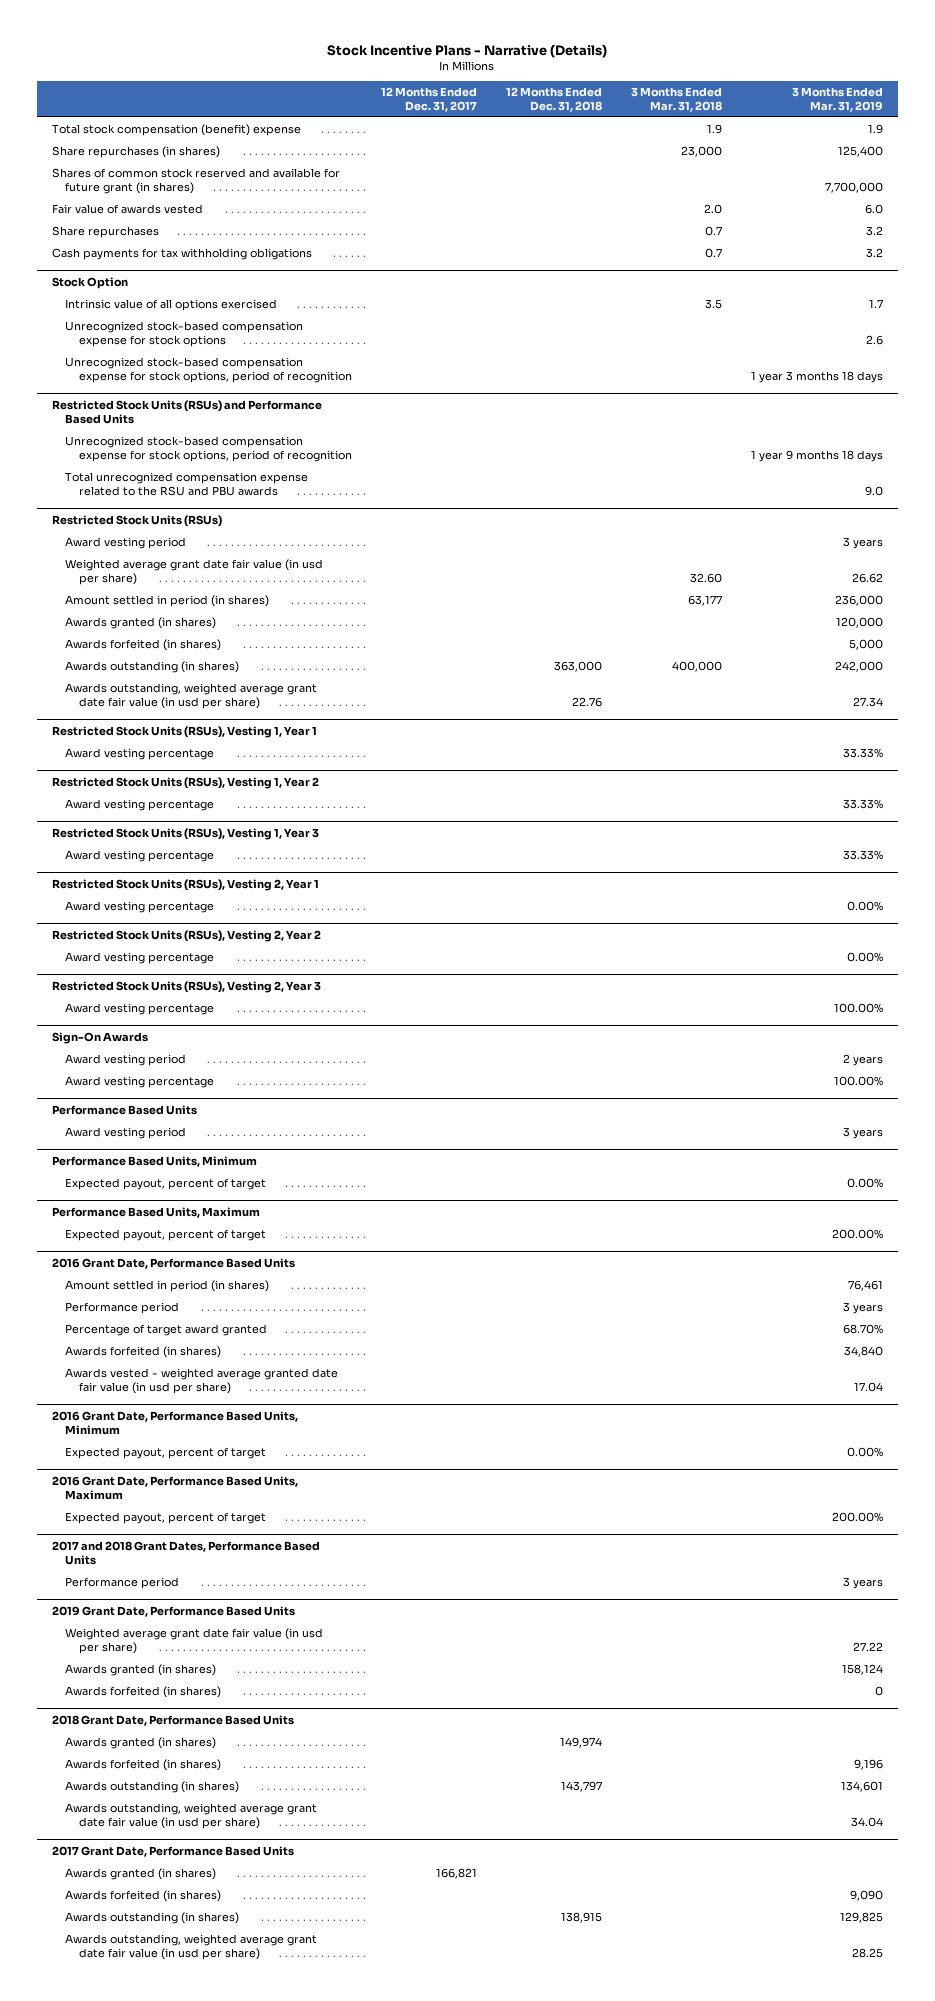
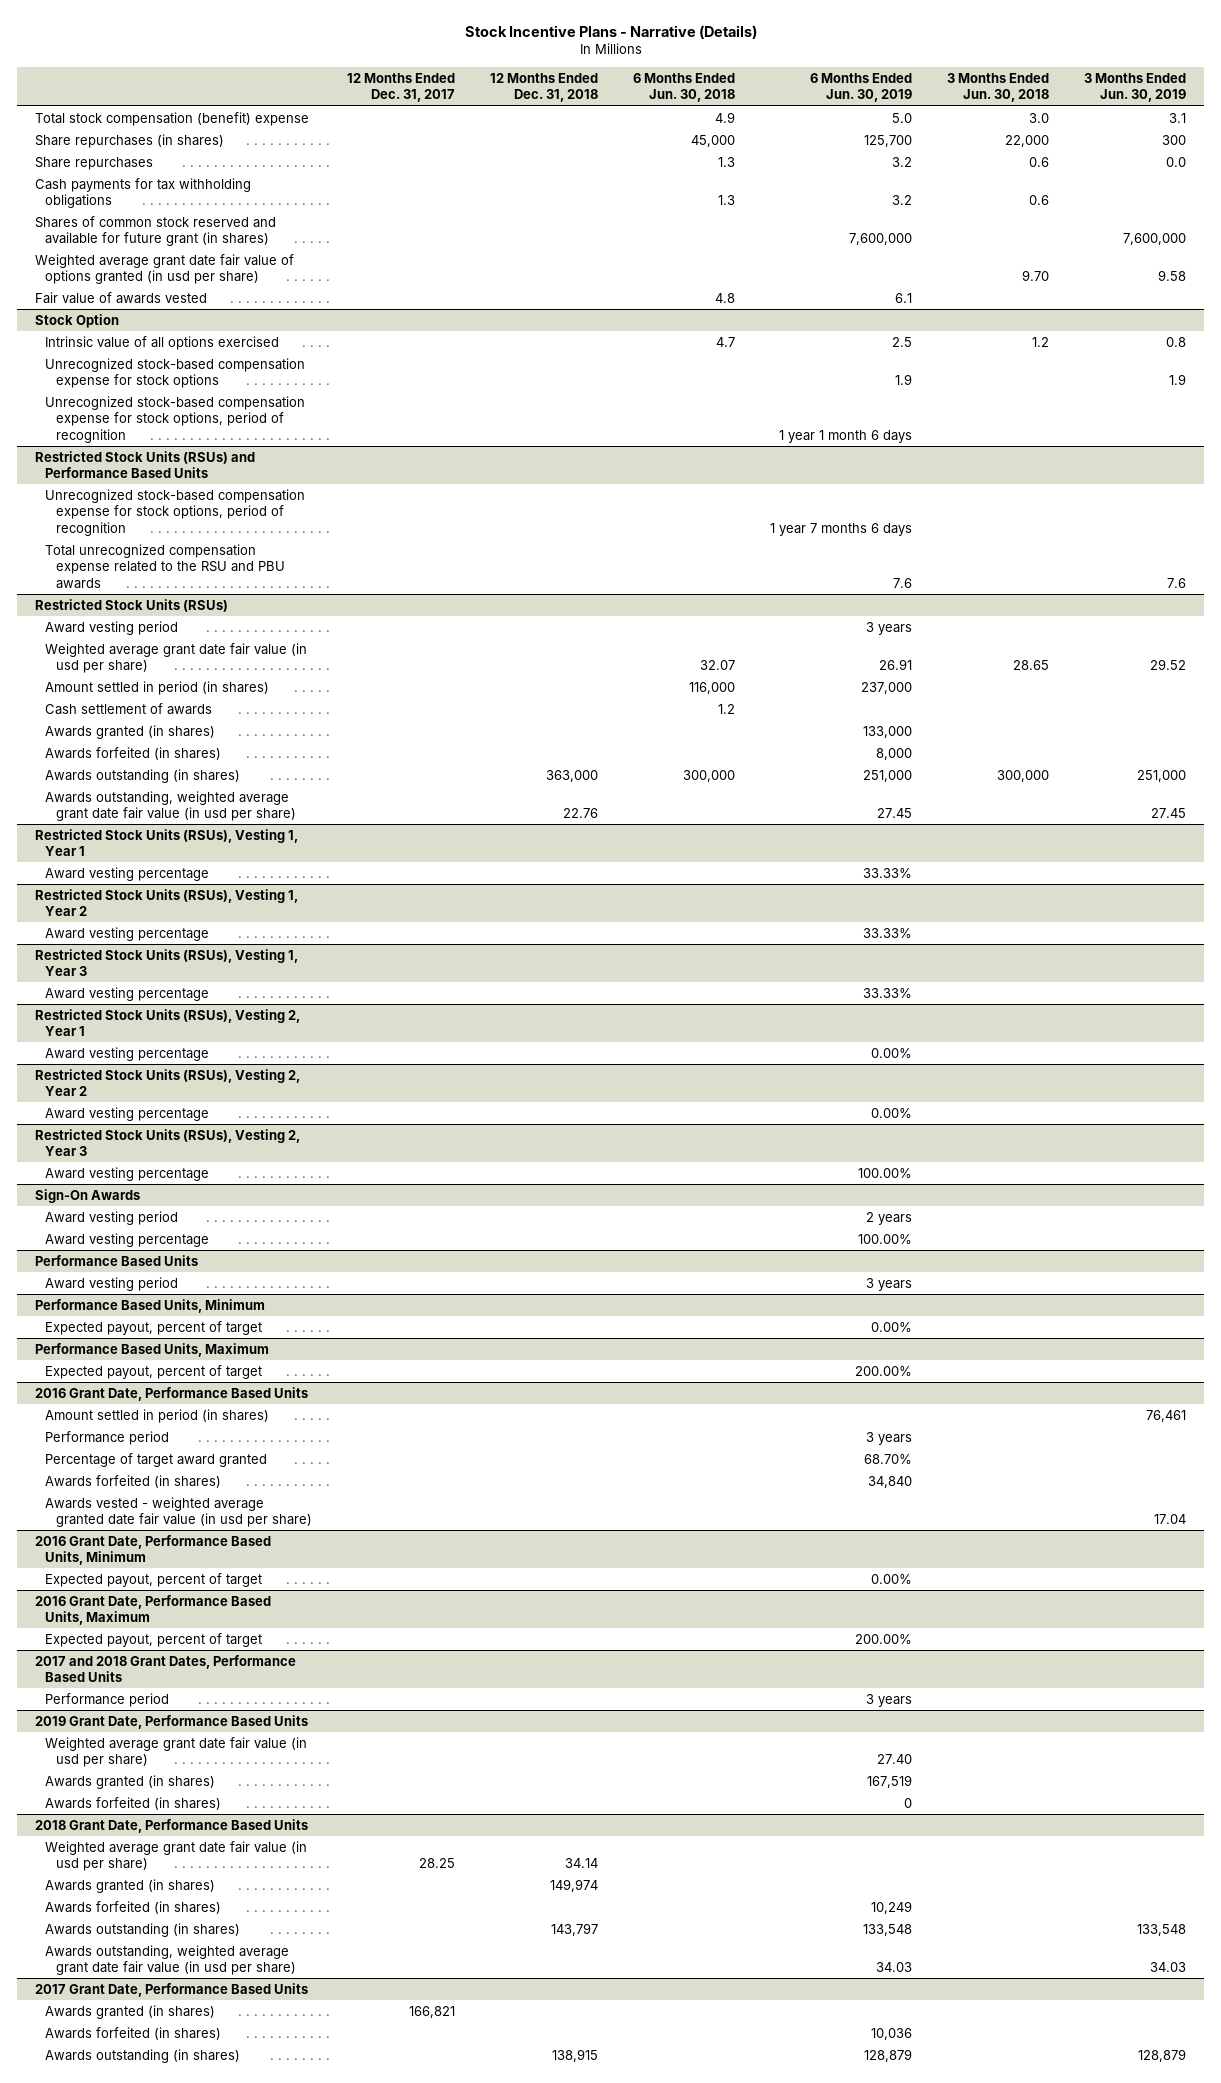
[631,87,723,112] 3 Months Ended Mar. 31, 2018 -> none
[792,87,884,112] 3 Months Ended Mar. 31, 2019 -> none
none -> [633,72,736,103] 6 Months Ended Jun. 30, 2018
none -> [810,72,913,103] 6 Months Ended Jun. 30, 2019
none -> [947,72,1050,103] 3 Months Ended Jun. 30, 2018
none -> [1084,72,1187,103] 3 Months Ended Jun. 30, 2019
[51,168,340,194] Shares of common stock reserved and available for future grant (in shares) -> [34,215,276,247] Shares of common stock reserved and available for future grant (in shares)
none -> [34,253,294,285] Weighted average grant date fair value of options granted (in usd per share)
[51,204,203,215] Fair value of awards vested -> [34,291,207,304] Fair value of awards vested
none -> [45,702,213,715] Cash settlement of awards
none -> [45,1840,308,1872] Weighted average grant date fair value (in usd per share)
[65,1934,318,1960] Awards outstanding, weighted average grant date fair value (in usd per share) -> none

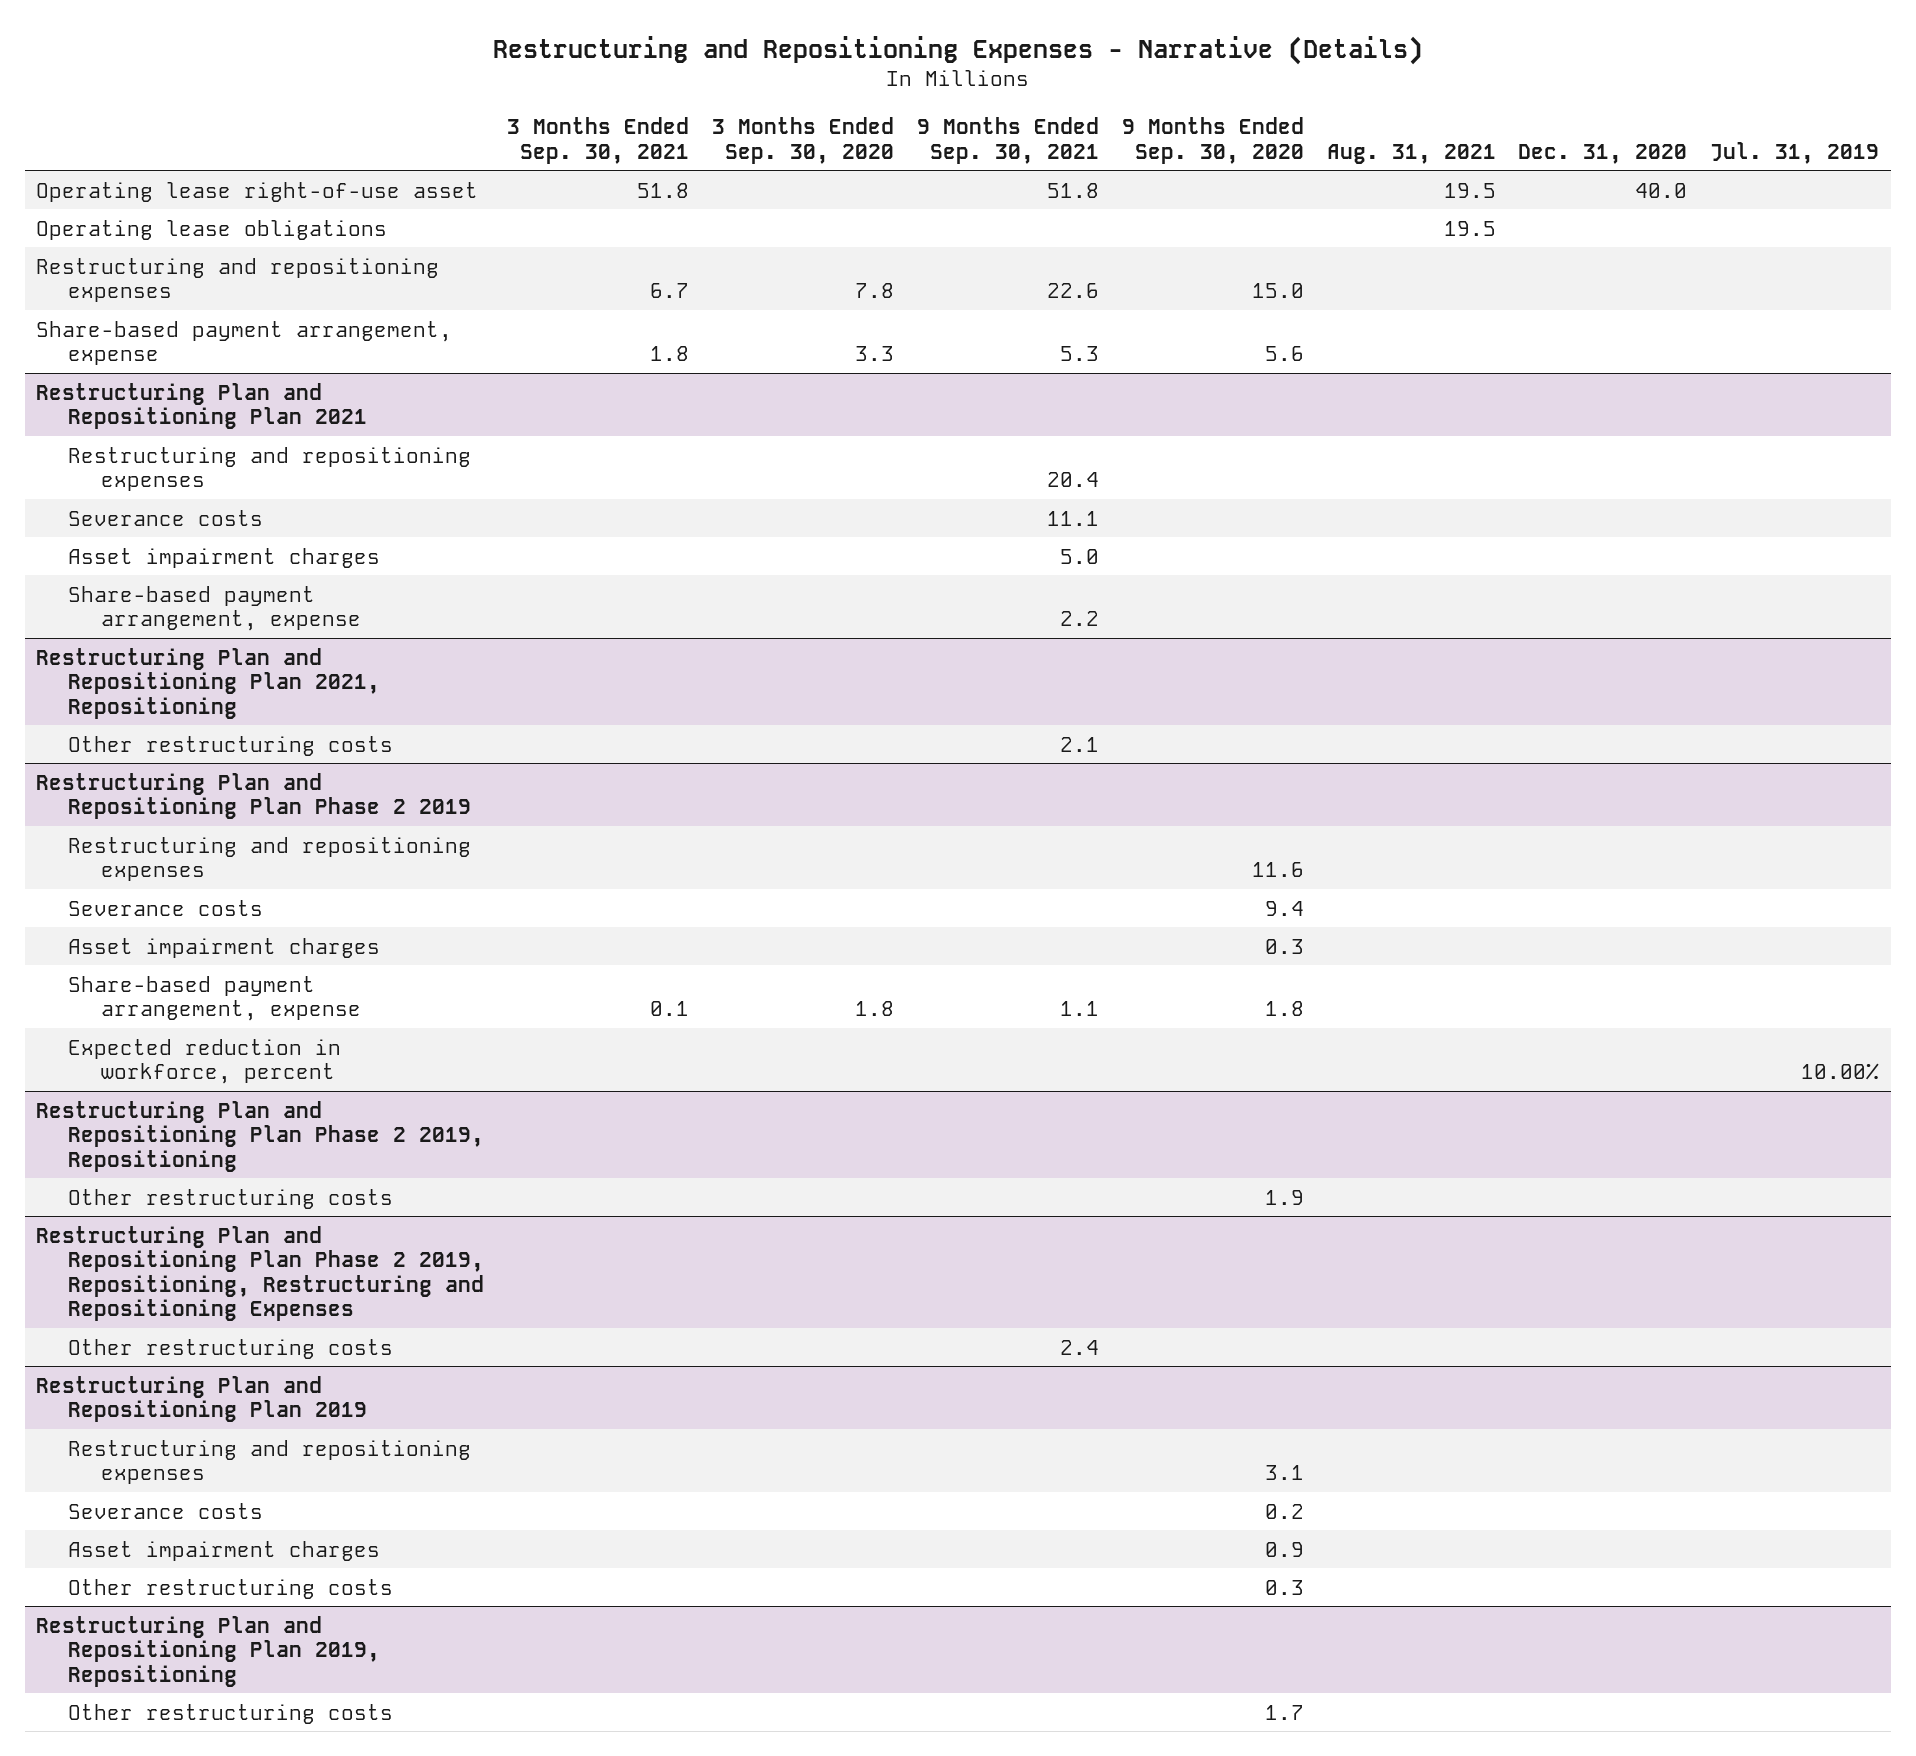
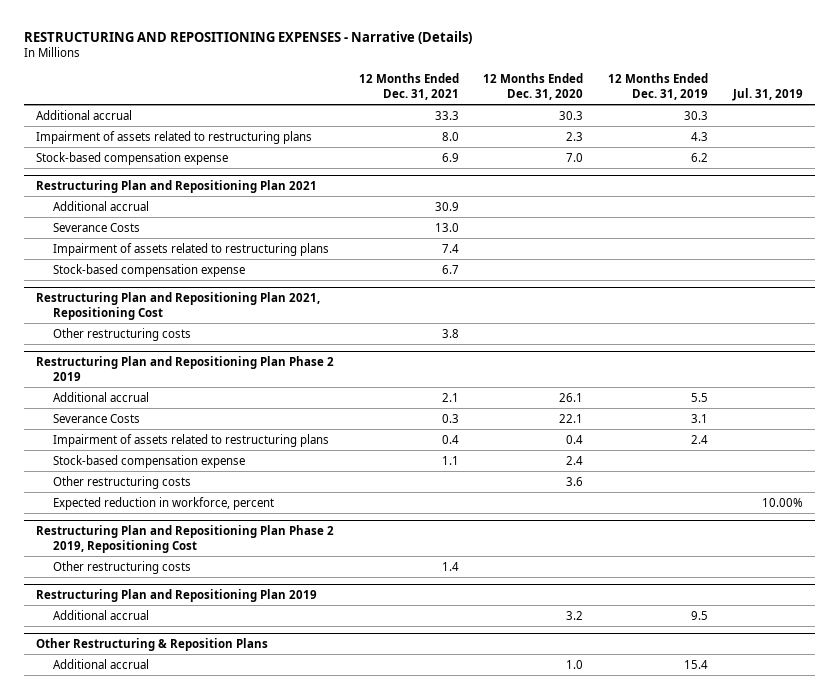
[492,35,1423,65] Restructuring and Repositioning Expenses - Narrative (Details) -> [23,30,472,44] RESTRUCTURING AND REPOSITIONING EXPENSES - Narrative (Details)
[507,117,690,164] 3 Months Ended Sep. 30, 2021 -> none
[712,117,895,164] 3 Months Ended Sep. 30, 2020 -> none
[916,117,1099,164] 9 Months Ended Sep. 30, 2021 -> none
[1121,117,1304,164] 9 Months Ended Sep. 30, 2020 -> none
[1326,143,1496,164] Aug. 31, 2021 -> none
[1518,143,1688,164] Dec. 31, 2020 -> none
none -> [358,72,459,100] 12 Months Ended Dec. 31, 2021
none -> [483,72,584,100] 12 Months Ended Dec. 31, 2020
none -> [608,72,709,100] 12 Months Ended Dec. 31, 2019
[36,181,479,202] Operating lease right-of-use asset -> none
[36,219,388,240] Operating lease obligations -> none
[36,257,440,303] Restructuring and repositioning expenses -> [36,109,133,120] Additional accrual
none -> [36,130,313,144] Impairment of assets related to restructuring plans
[36,320,453,366] Share-based payment arrangement, expense -> [36,151,229,165] Stock-based compensation expense
[68,446,472,492] Restructuring and repositioning expenses -> [52,200,149,211] Additional accrual
[68,509,264,526] Severance costs -> [52,222,140,232] Severance Costs
[68,547,381,568] Asset impairment charges -> [52,242,329,256] Impairment of assets related to restructuring plans
[68,585,361,632] Share-based payment arrangement, expense -> [52,263,245,277] Stock-based compensation expense
[36,647,381,719] Restructuring Plan and Repositioning Plan 2021, Repositioning -> [36,291,321,320] Restructuring Plan and Repositioning Plan 2021, Repositioning Cost
[68,836,472,882] Restructuring and repositioning expenses -> [52,391,149,402] Additional accrual
[68,899,264,916] Severance costs -> [52,413,140,423] Severance Costs
[68,937,381,958] Asset impairment charges -> [52,433,329,447] Impairment of assets related to restructuring plans
[68,975,361,1022] Share-based payment arrangement, expense -> [52,454,245,468] Stock-based compensation expense
none -> [52,475,191,489] Other restructuring costs
[36,1100,485,1172] Restructuring Plan and Repositioning Plan Phase 2 2019, Repositioning -> [36,524,335,553] Restructuring Plan and Repositioning Plan Phase 2 2019, Repositioning Cost
[36,1225,485,1322] Restructuring Plan and Repositioning Plan Phase 2 2019, Repositioning, Restructuring and Repositioning Expenses -> none
[68,1338,394,1359] Other restructuring costs -> none
[68,1502,264,1519] Severance costs -> none
[68,1540,381,1561] Asset impairment charges -> none
[68,1578,394,1599] Other restructuring costs -> none
[36,1615,381,1687] Restructuring Plan and Repositioning Plan 2019, Repositioning -> none
[68,1703,394,1724] Other restructuring costs -> none
[68,1439,472,1485] Restructuring and repositioning expenses -> [52,609,149,620] Additional accrual
none -> [36,637,269,651] Other Restructuring & Reposition Plans
none -> [52,658,149,669] Additional accrual

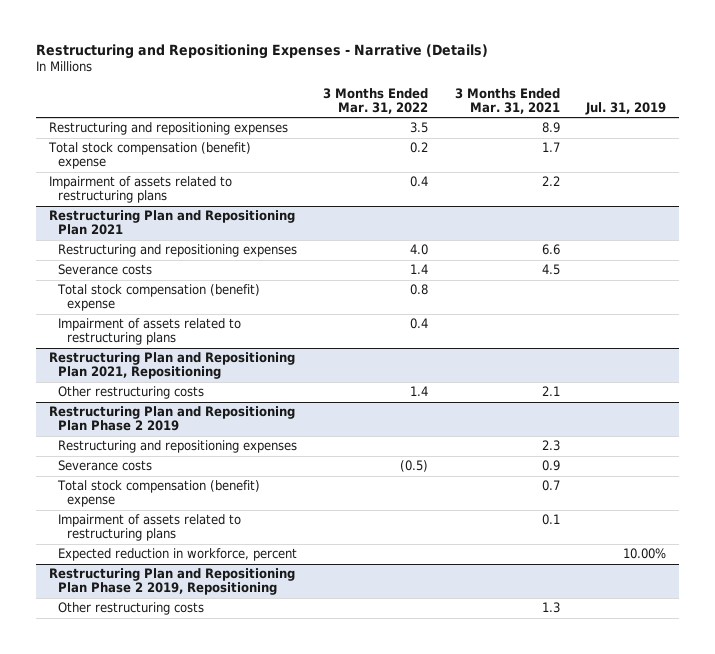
[23,30,472,44] RESTRUCTURING AND REPOSITIONING EXPENSES - Narrative (Details) -> [35,43,488,59] Restructuring and Repositioning Expenses - Narrative (Details)
[358,72,459,100] 12 Months Ended Dec. 31, 2021 -> none
[483,72,584,100] 12 Months Ended Dec. 31, 2020 -> none
[608,72,709,100] 12 Months Ended Dec. 31, 2019 -> none
none -> [323,87,429,115] 3 Months Ended Mar. 31, 2022
none -> [454,87,560,115] 3 Months Ended Mar. 31, 2021
[36,109,133,120] Additional accrual -> [48,122,288,136] Restructuring and repositioning expenses
none -> [47,142,251,170] Total stock compensation (benefit) expense
[36,151,229,165] Stock-based compensation expense -> none
[52,200,149,211] Additional accrual -> [57,244,297,258] Restructuring and repositioning expenses
[52,222,140,232] Severance Costs -> [57,264,152,276] Severance costs
none -> [56,284,260,312] Total stock compensation (benefit) expense
[52,263,245,277] Stock-based compensation expense -> none
[36,291,321,320] Restructuring Plan and Repositioning Plan 2021, Repositioning Cost -> [48,352,295,380] Restructuring Plan and Repositioning Plan 2021, Repositioning
[52,391,149,402] Additional accrual -> [57,440,297,454] Restructuring and repositioning expenses
[52,413,140,423] Severance Costs -> [57,460,152,472] Severance costs
none -> [56,480,260,508] Total stock compensation (benefit) expense
[52,454,245,468] Stock-based compensation expense -> none
[52,475,191,489] Other restructuring costs -> none
[36,524,335,553] Restructuring Plan and Repositioning Plan Phase 2 2019, Repositioning Cost -> [48,568,295,596] Restructuring Plan and Repositioning Plan Phase 2 2019, Repositioning
[36,588,318,602] Restructuring Plan and Repositioning Plan 2019 -> none
[52,609,149,620] Additional accrual -> none
[36,637,269,651] Other Restructuring & Reposition Plans -> none
[52,658,149,669] Additional accrual -> none

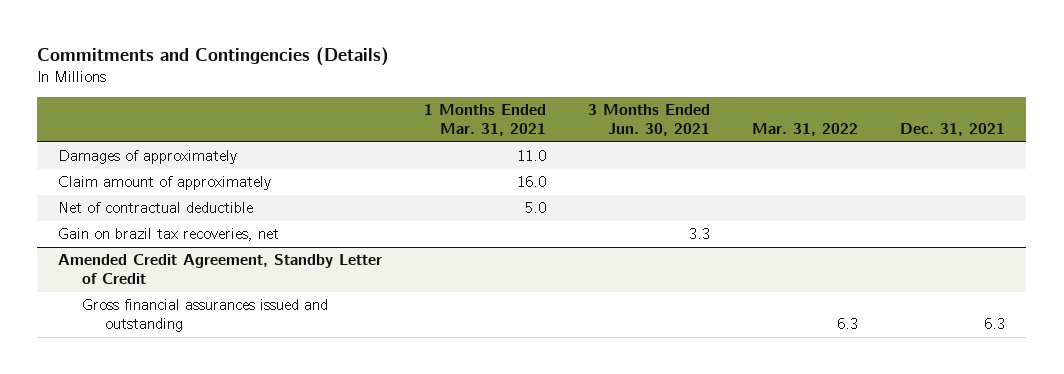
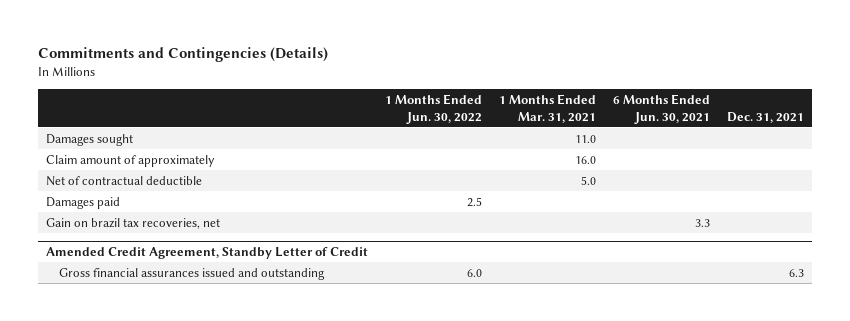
[588,104,711,137] 3 Months Ended Jun. 30, 2021 -> none
[752,123,859,137] Mar. 31, 2022 -> none
none -> [385,94,483,124] 1 Months Ended Jun. 30, 2022
none -> [612,94,710,124] 6 Months Ended Jun. 30, 2021
[58,150,238,165] Damages of approximately -> [46,133,134,146] Damages sought
none -> [46,196,121,209] Damages paid

